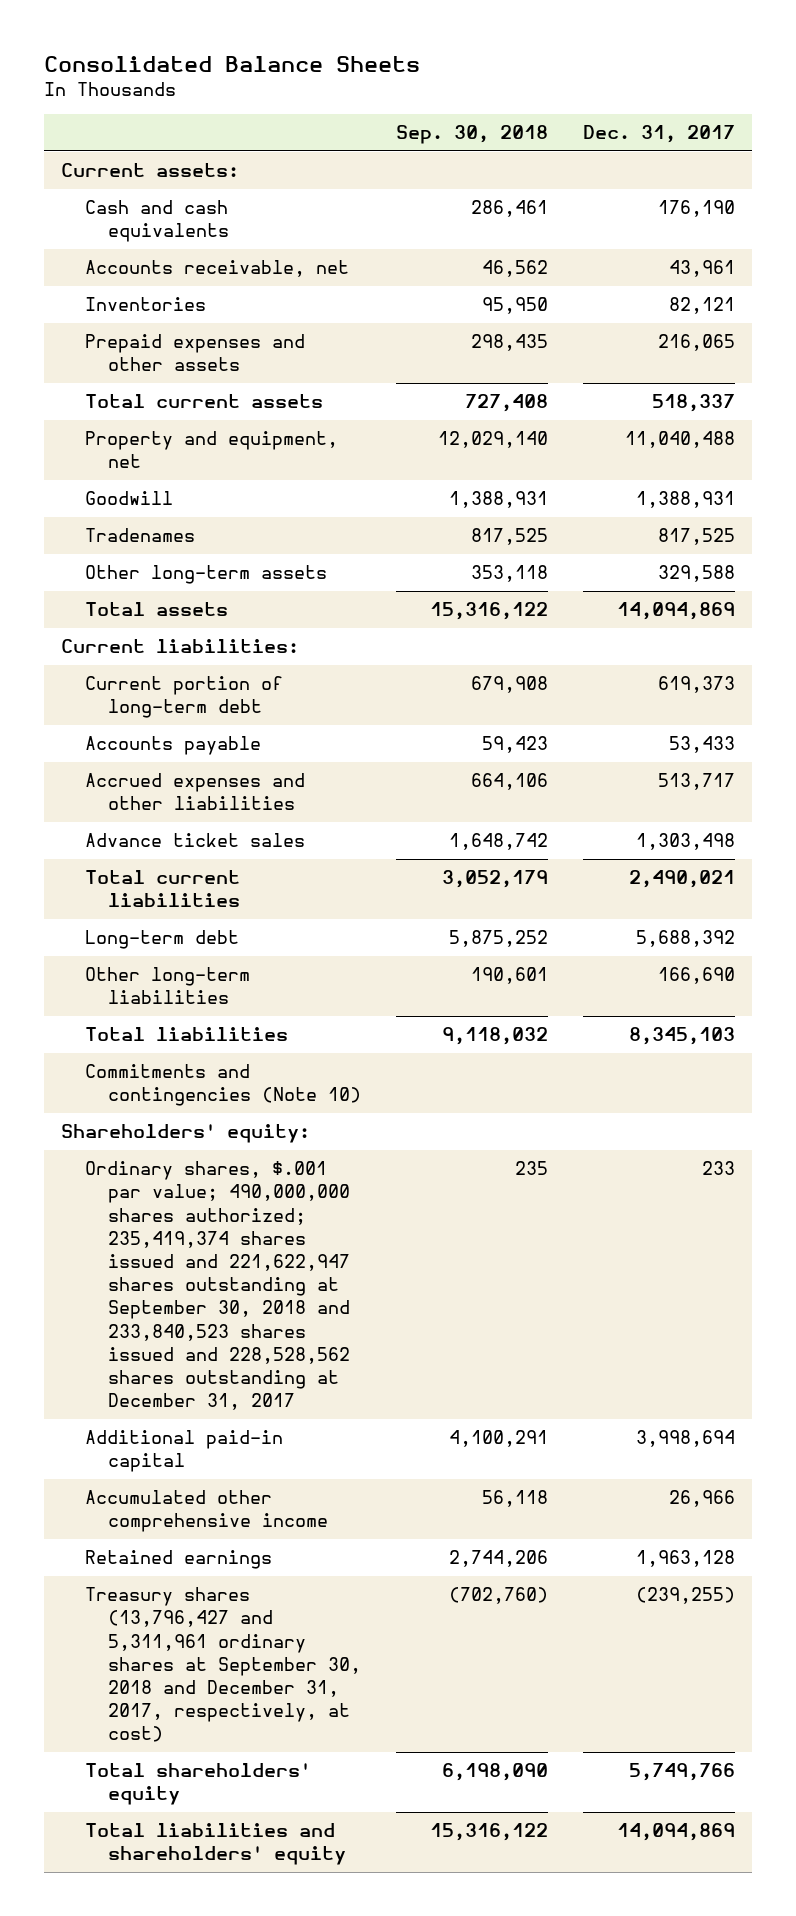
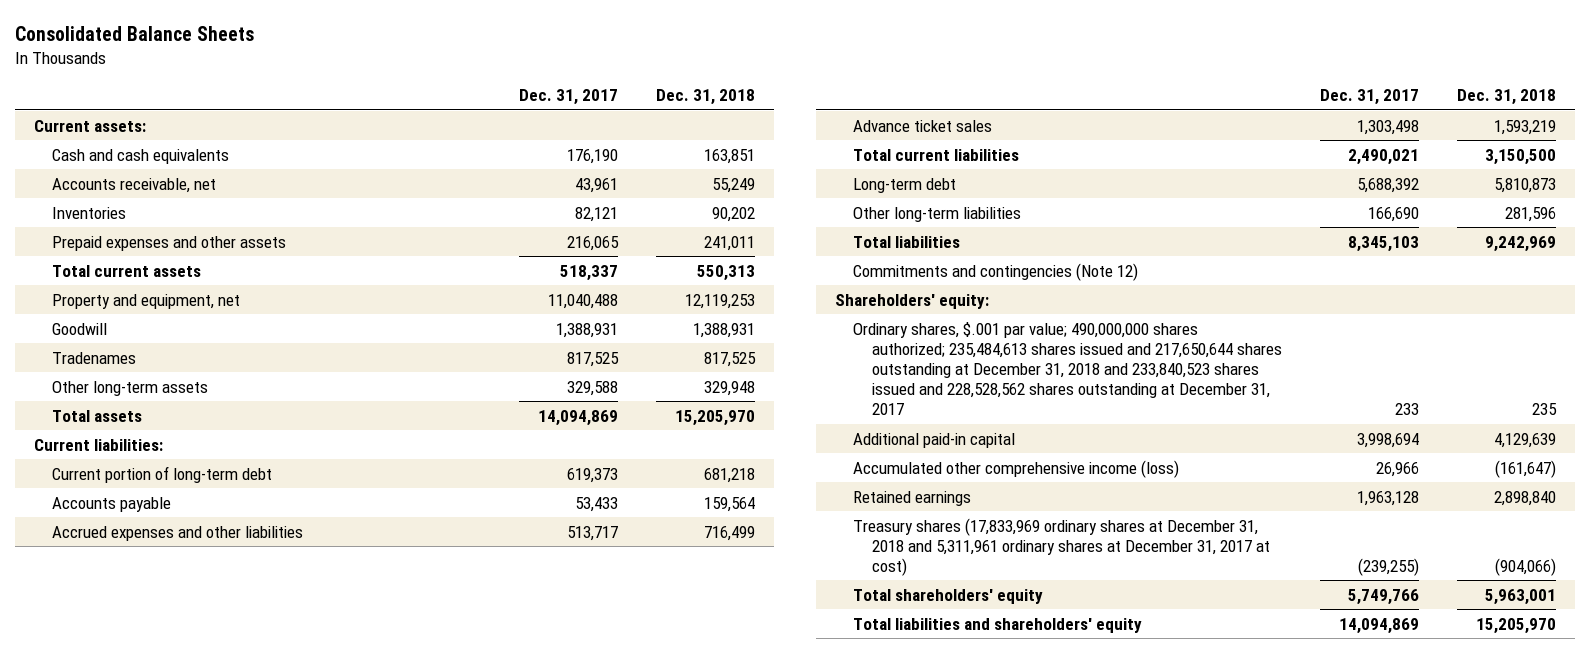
[396,125,549,145] Sep. 30, 2018 -> none
none -> [655,89,755,106] Dec. 31, 2018
[84,1064,362,1107] Commitments and contingencies (Note 10) -> [853,262,1139,281] Commitments and contingencies (Note 12)
[84,1161,351,1411] Ordinary shares, $.001 par value; 490,000,000 shares authorized; 235,419,374 shares issued and 221,622,947 shares outstanding at September 30, 2018 and 233,840,523 shares issued and 228,528,562 shares outstanding at December 31, 2017 -> [853,321,1282,416] Ordinary shares, $.001 par value; 490,000,000 shares authorized; 235,484,613 shares issued and 217,650,644 shares outstanding at December 31, 2018 and 233,840,523 shares issued and 228,528,562 shares outstanding at December 31, 2017
[84,1490,329,1533] Accumulated other comprehensive income -> [853,459,1180,478] Accumulated other comprehensive income (loss)
[84,1587,362,1743] Treasury shares (13,796,427 and 5,311,961 ordinary shares at September 30, 2018 and December 31, 2017, respectively, at cost) -> [853,517,1270,576] Treasury shares (17,833,969 ordinary shares at December 31, 2018 and 5,311,961 ordinary shares at December 31, 2017 at cost)

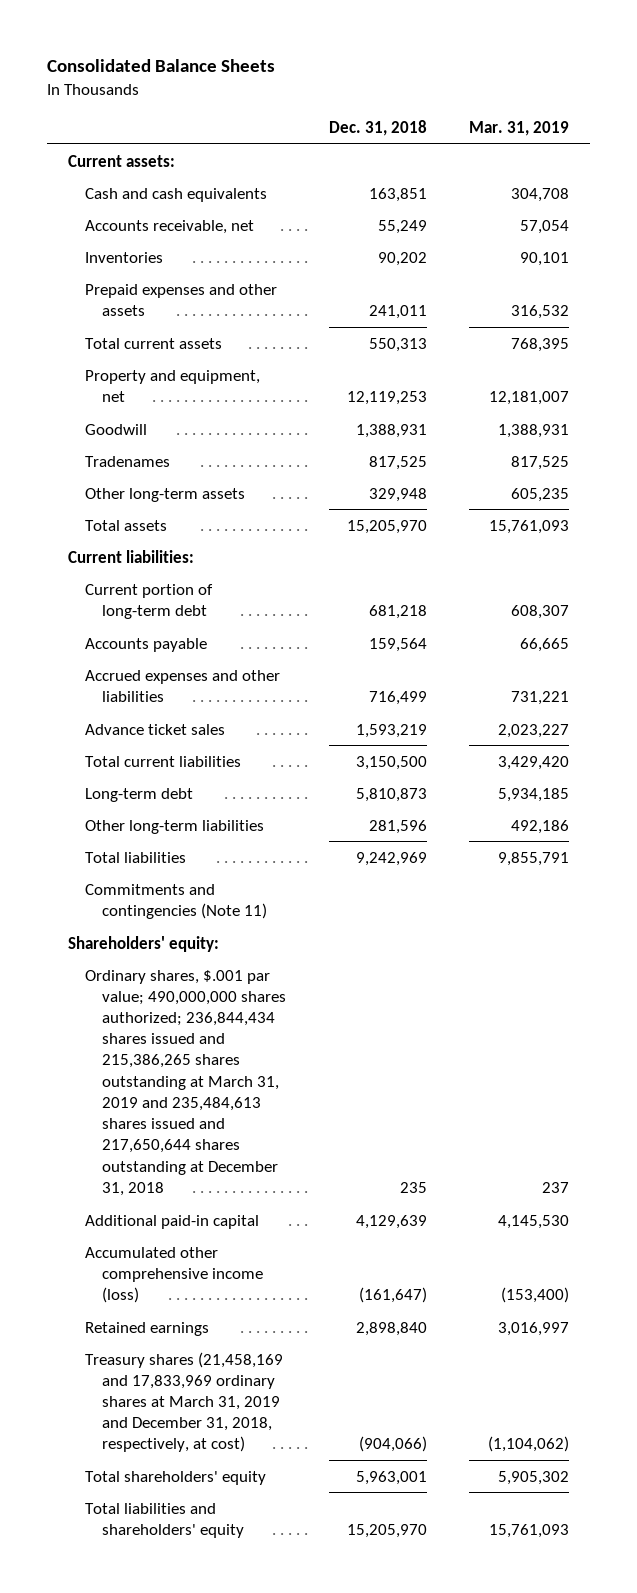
[518,89,618,106] Dec. 31, 2017 -> none
none -> [469,120,570,136] Mar. 31, 2019
[853,262,1139,281] Commitments and contingencies (Note 12) -> [85,883,268,919] Commitments and contingencies (Note 11)
[853,321,1282,416] Ordinary shares, $.001 par value; 490,000,000 shares authorized; 235,484,613 shares issued and 217,650,644 shares outstanding at December 31, 2018 and 233,840,523 shares issued and 228,528,562 shares outstanding at December 31, 2017 -> [85,969,287,1196] Ordinary shares, $.001 par value; 490,000,000 shares authorized; 236,844,434 shares issued and 215,386,265 shares outstanding at March 31, 2019 and 235,484,613 shares issued and 217,650,644 shares outstanding at December 31, 2018
[853,517,1270,576] Treasury shares (17,833,969 ordinary shares at December 31, 2018 and 5,311,961 ordinary shares at December 31, 2017 at cost) -> [85,1351,284,1453] Treasury shares (21,458,169 and 17,833,969 ordinary shares at March 31, 2019 and December 31, 2018, respectively, at cost)

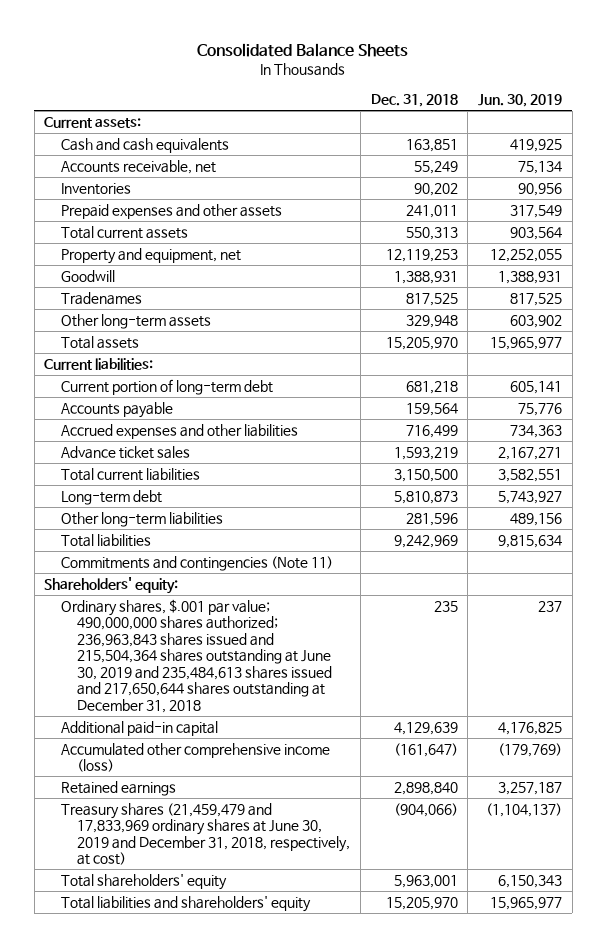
[469,120,570,136] Mar. 31, 2019 -> none
none -> [478,94,563,108] Jun. 30, 2019
[85,969,287,1196] Ordinary shares, $.001 par value; 490,000,000 shares authorized; 236,844,434 shares issued and 215,386,265 shares outstanding at March 31, 2019 and 235,484,613 shares issued and 217,650,644 shares outstanding at December 31, 2018 -> [60,598,333,713] Ordinary shares, $.001 par value; 490,000,000 shares authorized; 236,963,843 shares issued and 215,504,364 shares outstanding at June 30, 2019 and 235,484,613 shares issued and 217,650,644 shares outstanding at December 31, 2018
[85,1351,284,1453] Treasury shares (21,458,169 and 17,833,969 ordinary shares at March 31, 2019 and December 31, 2018, respectively, at cost) -> [60,802,351,866] Treasury shares (21,459,479 and 17,833,969 ordinary shares at June 30, 2019 and December 31, 2018, respectively, at cost)

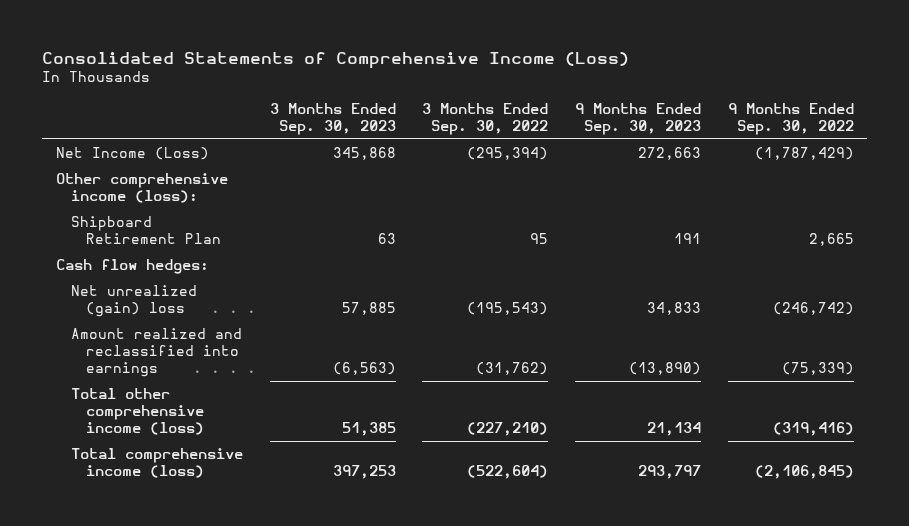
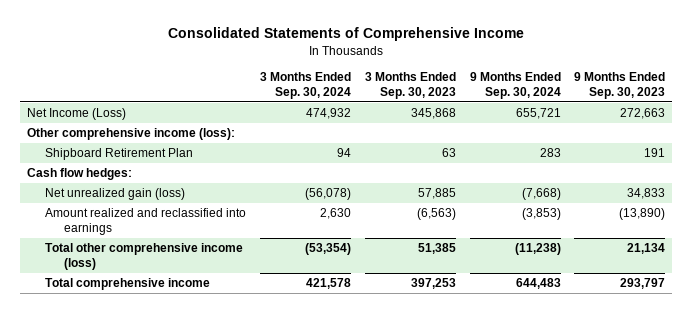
[42,51,630,69] Consolidated Statements of Comprehensive Income (Loss) -> [167,27,524,42] Consolidated Statements of Comprehensive Income
[422,103,549,136] 3 Months Ended Sep. 30, 2022 -> none
[727,103,854,136] 9 Months Ended Sep. 30, 2022 -> none
none -> [260,72,352,99] 3 Months Ended Sep. 30, 2024
none -> [469,72,561,99] 9 Months Ended Sep. 30, 2024
[71,285,198,318] Net unrealized (gain) loss -> [45,188,186,201] Net unrealized gain (loss)
[71,448,244,479] Total comprehensive income (loss) -> [45,278,211,291] Total comprehensive income

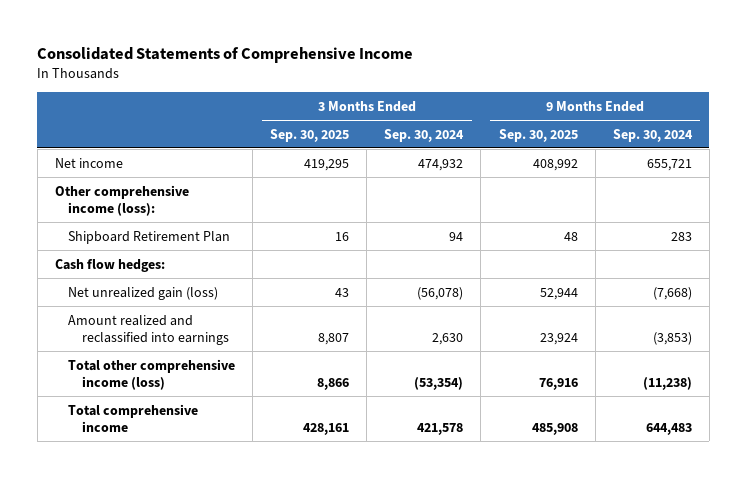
[364,72,456,99] 3 Months Ended Sep. 30, 2023 -> none
[574,72,666,99] 9 Months Ended Sep. 30, 2023 -> none
none -> [270,128,350,142] Sep. 30, 2025
none -> [498,128,578,142] Sep. 30, 2025
[26,108,126,121] Net Income (Loss) -> [54,157,123,168] Net income

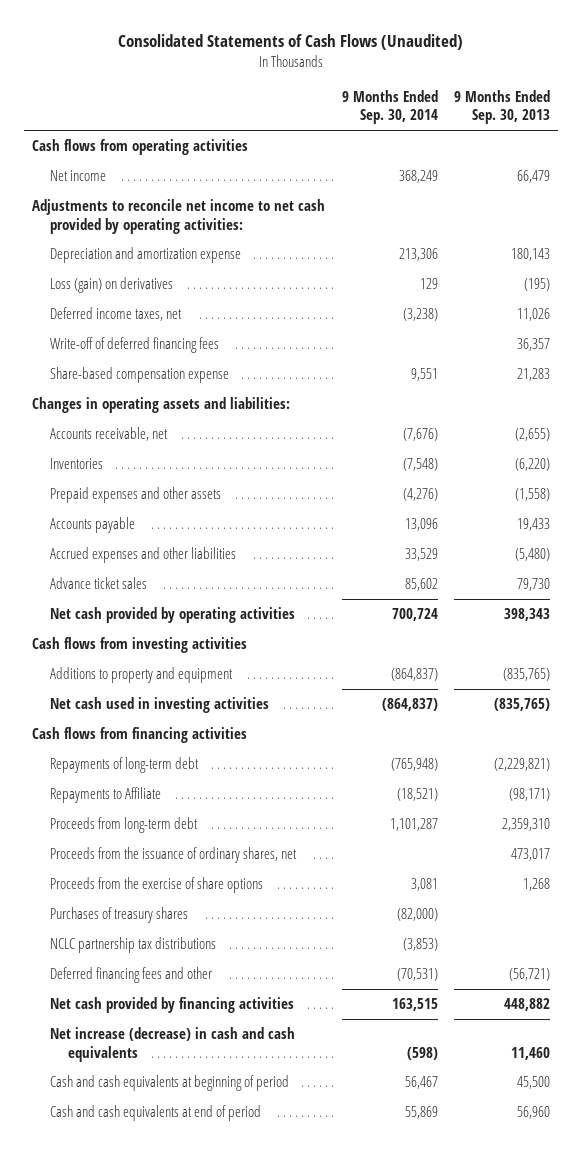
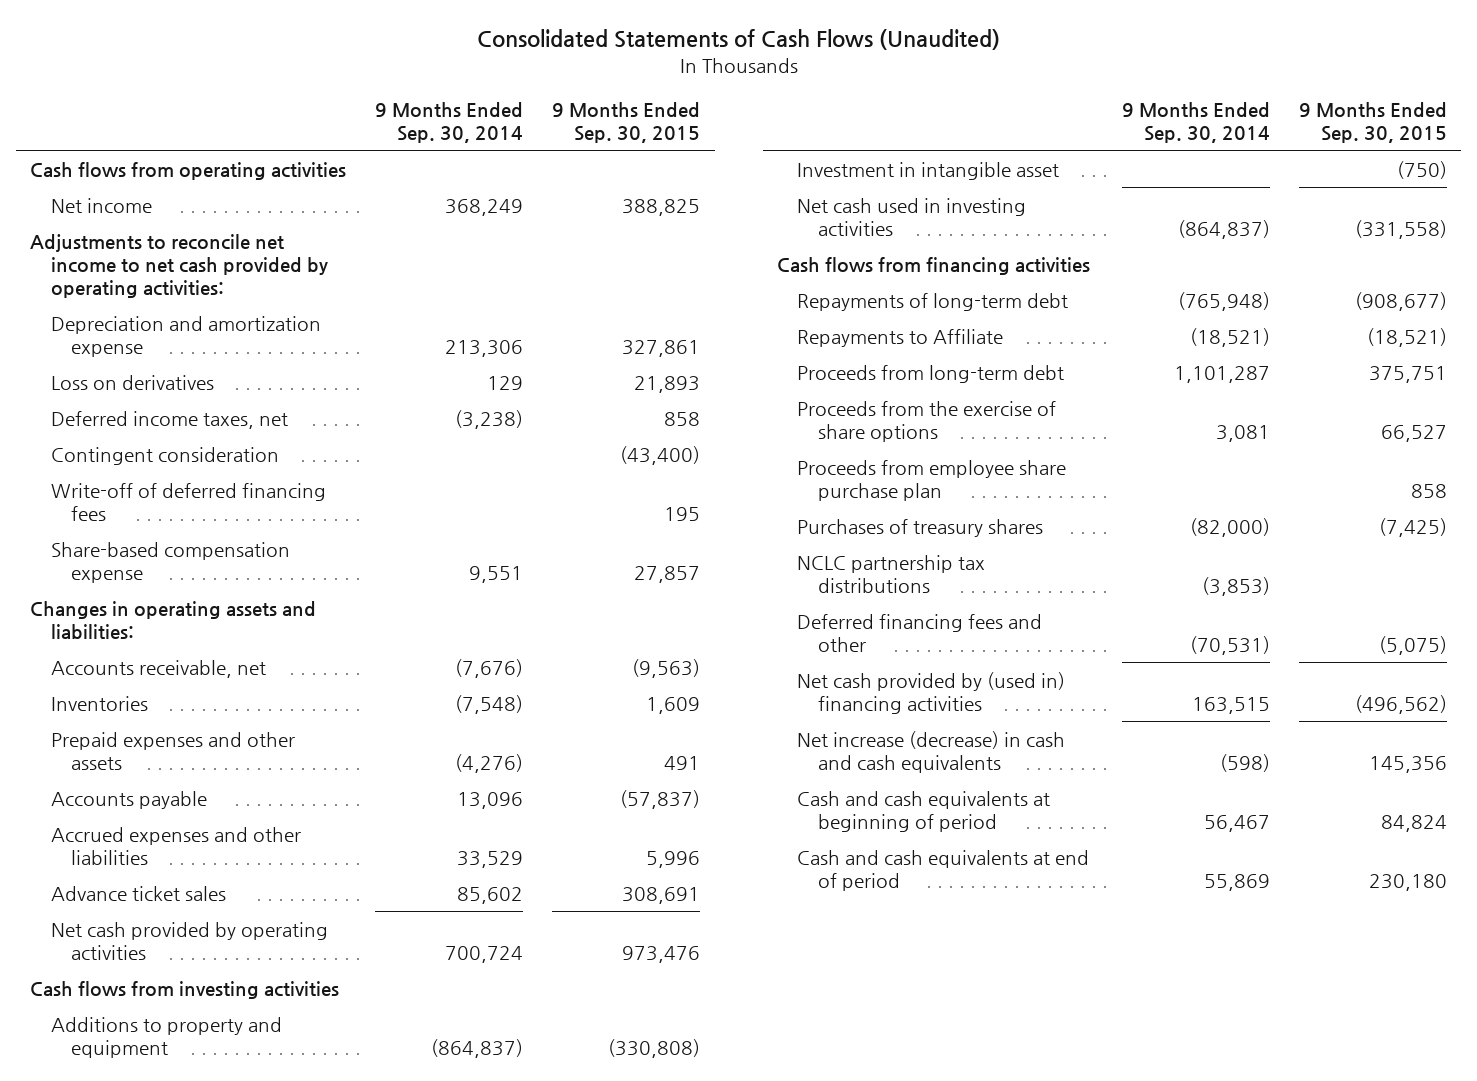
[453,89,550,125] 9 Months Ended Sep. 30, 2013 -> none
none -> [552,101,701,143] 9 Months Ended Sep. 30, 2015
[50,277,174,294] Loss (gain) on derivatives -> [50,374,214,390] Loss on derivatives
none -> [50,446,279,465] Contingent consideration
none -> [797,161,1060,180] Investment in intangible asset
[50,847,298,864] Proceeds from the issuance of ordinary shares, net -> none
none -> [797,459,1067,501] Proceeds from employee share purchase plan
[50,997,295,1014] Net cash provided by financing activities -> [797,671,1066,714] Net cash provided by (used in) financing activities

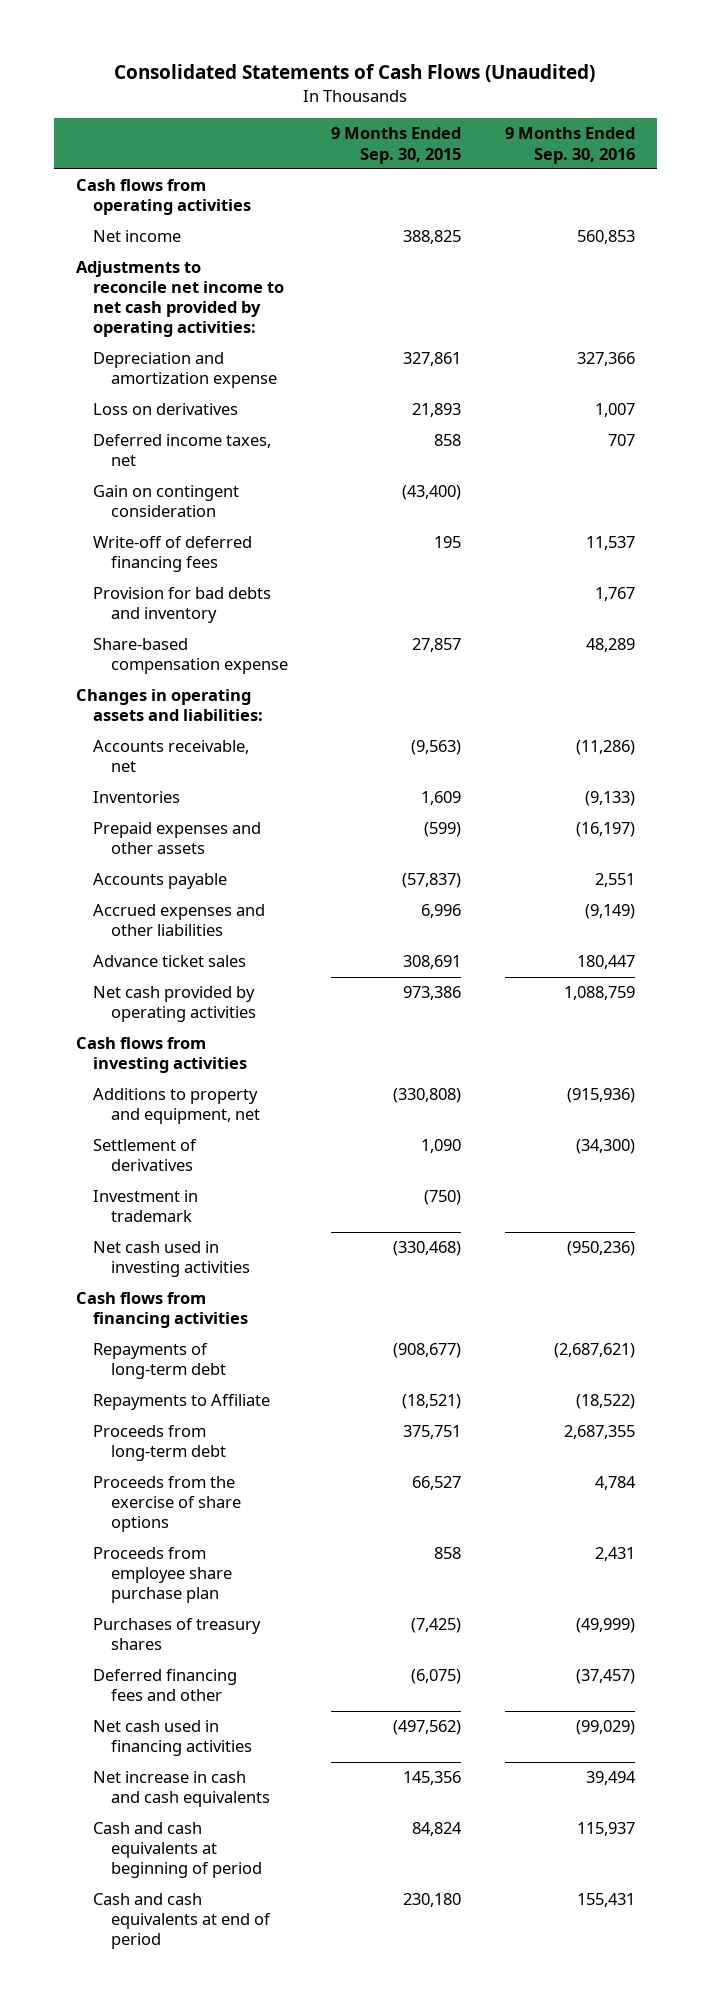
[375,101,524,143] 9 Months Ended Sep. 30, 2014 -> none
none -> [505,127,636,164] 9 Months Ended Sep. 30, 2016
[50,446,279,465] Contingent consideration -> [93,485,240,518] Gain on contingent consideration
none -> [93,587,272,624] Provision for bad debts and inventory
[664,755,701,770] 491 -> [424,822,462,838] (599)
[646,850,701,868] 5,996 -> [421,904,462,919] 6,996
[622,945,701,963] 973,476 -> [403,986,462,1001] 973,386
[50,1016,282,1058] Additions to property and equipment -> [93,1088,260,1125] Additions to property and equipment, net
none -> [93,1139,198,1172] Settlement of derivatives
[797,161,1060,180] Investment in intangible asset -> [93,1190,199,1223] Investment in trademark
[1355,219,1448,239] (331,558) -> [393,1241,462,1257] (330,468)
[797,554,986,593] NCLC partnership tax distributions -> none
[1379,635,1448,655] (5,075) -> [411,1669,462,1685] (6,075)
[797,671,1066,714] Net cash provided by (used in) financing activities -> [93,1720,252,1757] Net cash used in financing activities
[1355,694,1448,714] (496,562) -> [393,1720,462,1736] (497,562)
[797,730,1066,773] Net increase (decrease) in cash and cash equivalents -> [93,1771,270,1808] Net increase in cash and cash equivalents

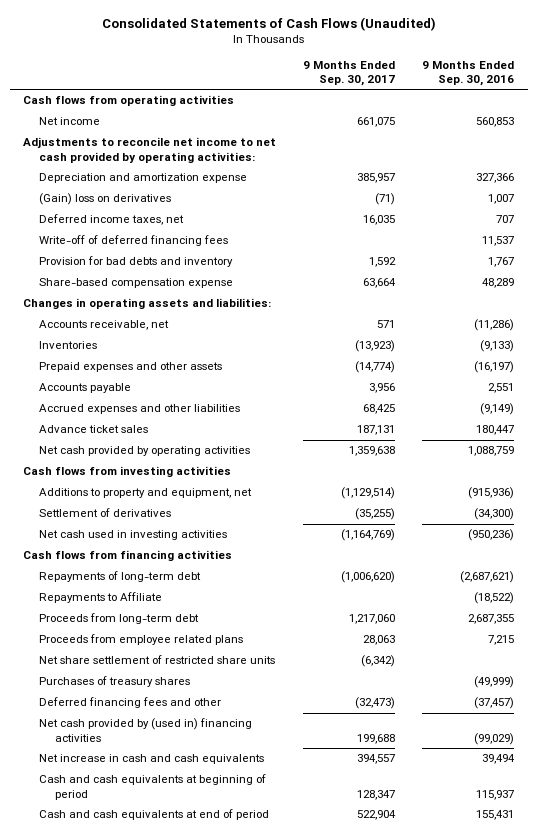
[331,127,462,164] 9 Months Ended Sep. 30, 2015 -> none
none -> [303,60,396,86] 9 Months Ended Sep. 30, 2017
[93,403,239,416] Loss on derivatives -> [39,193,172,206] (Gain) loss on derivatives
[93,485,240,518] Gain on contingent consideration -> none
[93,1190,199,1223] Investment in trademark -> none
[93,1476,241,1533] Proceeds from the exercise of share options -> none
[93,1547,232,1604] Proceeds from employee share purchase plan -> [39,634,244,646] Proceeds from employee related plans
[595,1547,636,1562] 2,431 -> [488,635,515,646] 7,215
none -> [39,655,276,665] Net share settlement of restricted share units
[93,1720,252,1757] Net cash used in financing activities -> [39,718,253,742] Net cash provided by (used in) financing activities

